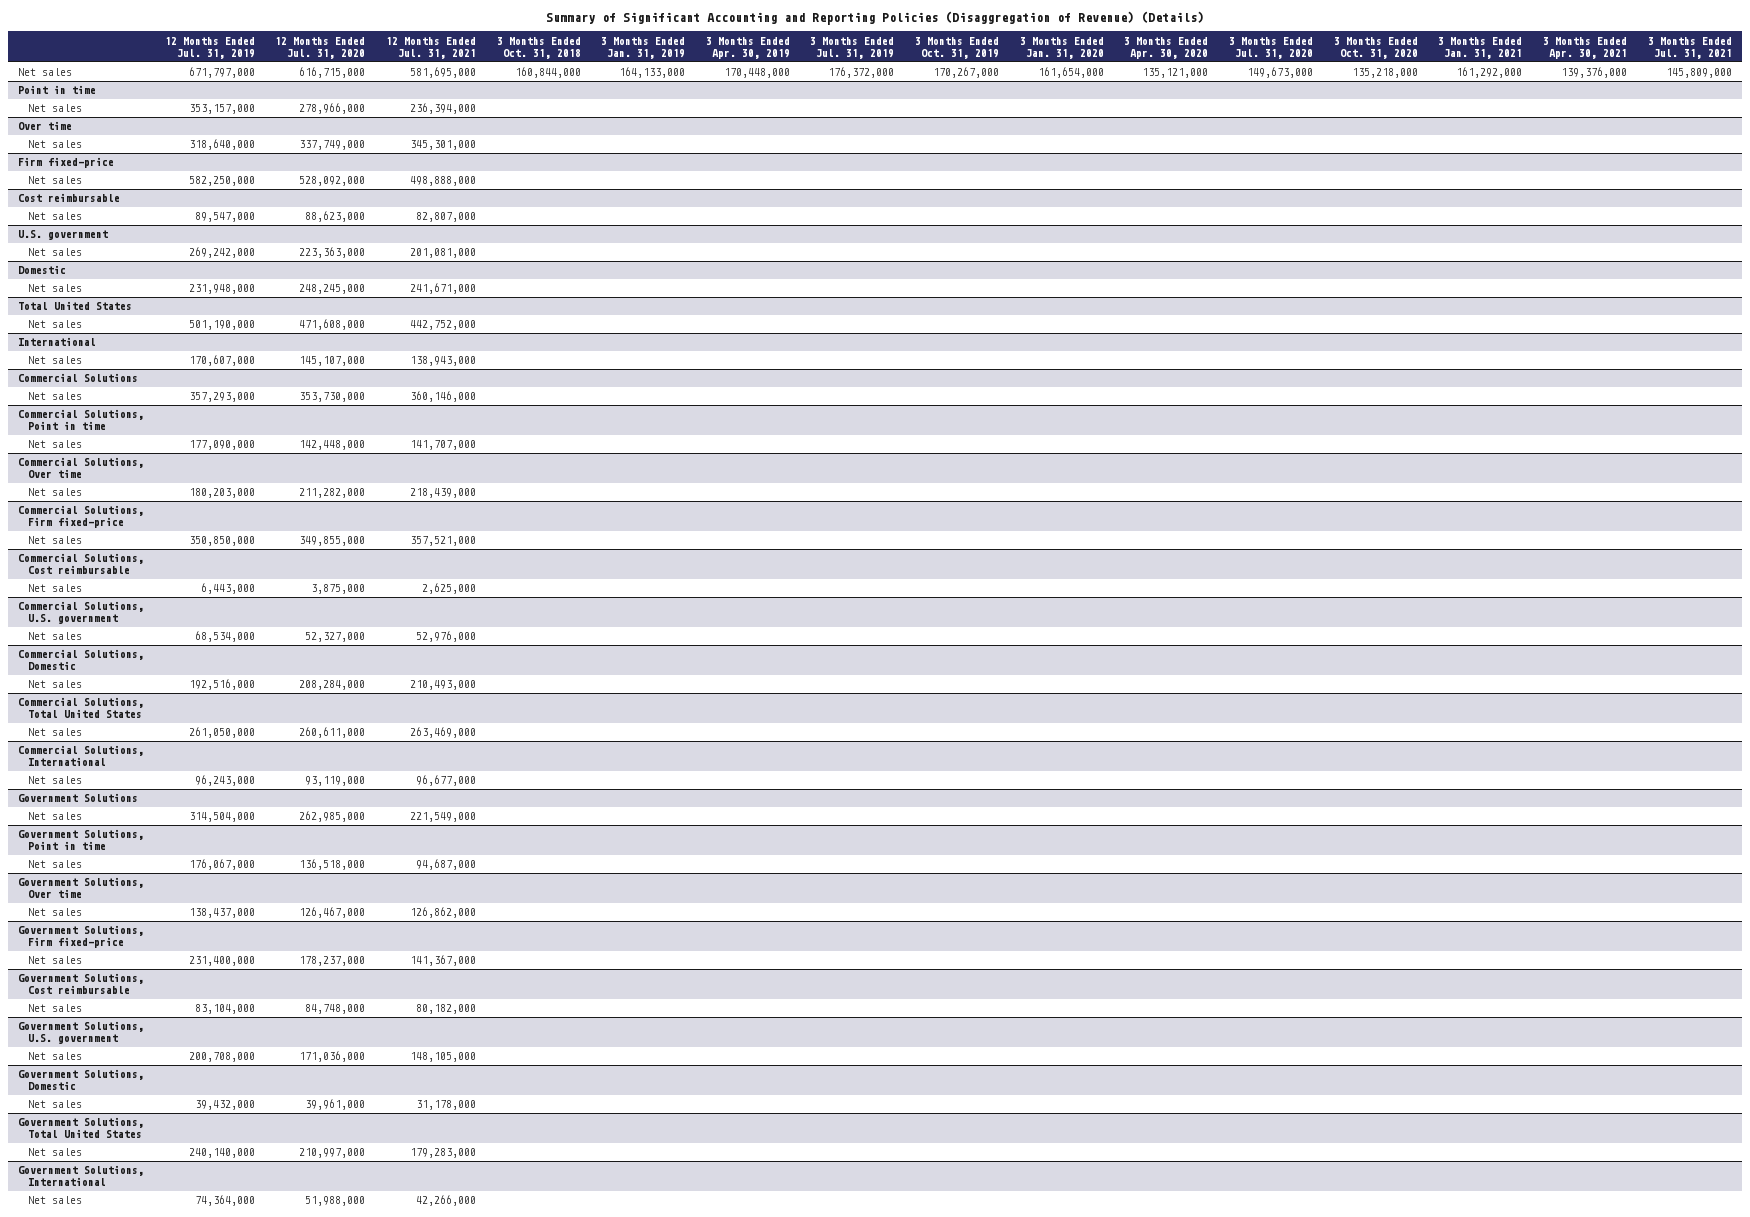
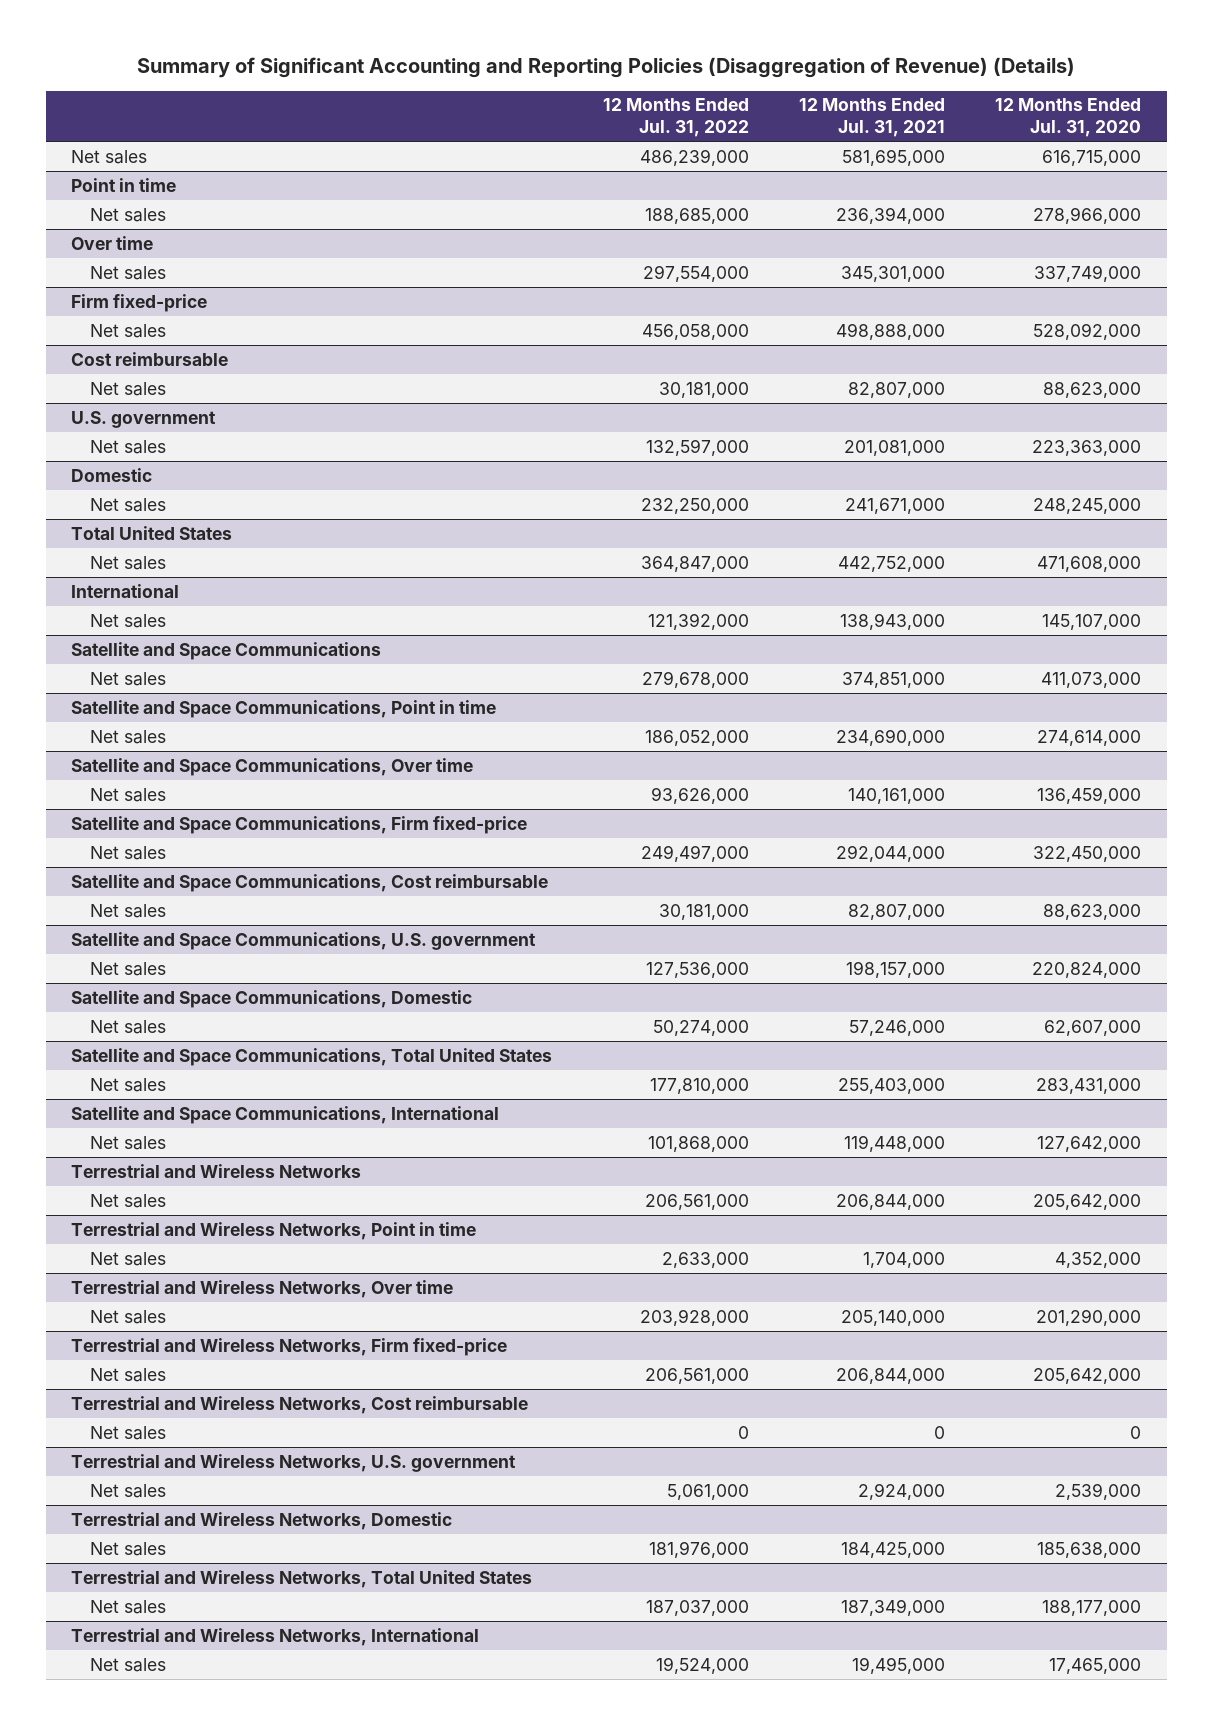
[164,36,255,59] 12 Months Ended Jul. 31, 2019 -> none
[496,36,581,59] 3 Months Ended Oct. 31, 2018 -> none
[601,36,686,59] 3 Months Ended Jan. 31, 2019 -> none
[705,36,790,59] 3 Months Ended Apr. 30, 2019 -> none
[810,36,895,59] 3 Months Ended Jul. 31, 2019 -> none
[915,36,1000,59] 3 Months Ended Oct. 31, 2019 -> none
[1019,36,1104,59] 3 Months Ended Jan. 31, 2020 -> none
[1124,36,1209,59] 3 Months Ended Apr. 30, 2020 -> none
[1228,36,1313,59] 3 Months Ended Jul. 31, 2020 -> none
[1333,36,1418,59] 3 Months Ended Oct. 31, 2020 -> none
[1438,36,1523,59] 3 Months Ended Jan. 31, 2021 -> none
[1542,36,1627,59] 3 Months Ended Apr. 30, 2021 -> none
[1647,36,1732,59] 3 Months Ended Jul. 31, 2021 -> none
none -> [602,98,749,138] 12 Months Ended Jul. 31, 2022
[18,373,139,383] Commercial Solutions -> none
[18,409,145,431] Commercial Solutions, Point in time -> none
[18,457,145,479] Commercial Solutions, Over time -> none
[18,505,145,529] Commercial Solutions, Firm fixed-price -> none
[18,553,145,575] Commercial Solutions, Cost reimbursable -> none
[18,601,145,625] Commercial Solutions, U.S. government -> none
[18,649,145,671] Commercial Solutions, Domestic -> none
[18,697,145,719] Commercial Solutions, Total United States -> none
[18,745,145,767] Commercial Solutions, International -> none
[18,793,139,803] Government Solutions -> none
[18,829,145,851] Government Solutions, Point in time -> none
[18,877,145,899] Government Solutions, Over time -> none
[18,925,145,949] Government Solutions, Firm fixed-price -> none
[18,973,145,995] Government Solutions, Cost reimbursable -> none
[18,1021,145,1045] Government Solutions, U.S. government -> none
[18,1069,145,1091] Government Solutions, Domestic -> none
[18,1117,145,1139] Government Solutions, Total United States -> none
[18,1165,145,1187] Government Solutions, International -> none
none -> [71,641,382,660] Satellite and Space Communications
[299,392,366,403] 353,730,000 -> [1041,671,1142,688] 411,073,000
[409,391,476,403] 360,146,000 -> [841,671,945,688] 374,851,000
none -> [71,699,497,718] Satellite and Space Communications, Point in time
[299,440,366,451] 142,448,000 -> [1037,729,1142,746] 274,614,000
[409,440,476,451] 141,707,000 -> [835,728,945,746] 234,690,000
none -> [71,757,474,776] Satellite and Space Communications, Over time
[299,488,366,499] 211,282,000 -> [1037,786,1142,804] 136,459,000
[409,488,476,499] 218,439,000 -> [847,787,945,804] 140,161,000
none -> [71,815,528,834] Satellite and Space Communications, Firm fixed-price
[299,536,366,547] 349,855,000 -> [1033,845,1142,862] 322,450,000
[409,536,476,547] 357,521,000 -> [835,844,945,862] 292,044,000
none -> [71,873,549,892] Satellite and Space Communications, Cost reimbursable
[311,584,366,595] 3,875,000 -> [1043,903,1142,920] 88,623,000
[421,583,476,595] 2,625,000 -> [847,903,945,920] 82,807,000
none -> [71,931,537,950] Satellite and Space Communications, U.S. government
[305,632,366,643] 52,327,000 -> [1032,961,1142,978] 220,824,000
[415,631,476,643] 52,976,000 -> [845,960,945,978] 198,157,000
none -> [71,989,473,1008] Satellite and Space Communications, Domestic
[299,680,366,691] 208,284,000 -> [1044,1019,1142,1036] 62,607,000
[409,680,476,691] 210,493,000 -> [848,1019,945,1036] 57,246,000
none -> [71,1047,553,1066] Satellite and Space Communications, Total United States
[299,727,366,739] 260,611,000 -> [1036,1077,1142,1094] 283,431,000
[409,727,476,739] 263,469,000 -> [837,1077,945,1094] 255,403,000
none -> [71,1105,500,1124] Satellite and Space Communications, International
[305,776,366,787] 93,119,000 -> [1037,1135,1142,1152] 127,642,000
[415,775,476,787] 96,677,000 -> [843,1134,945,1152] 119,448,000
none -> [71,1163,362,1178] Terrestrial and Wireless Networks
[299,811,366,823] 262,985,000 -> [1033,1193,1142,1210] 205,642,000
[409,812,476,823] 221,549,000 -> [835,1193,945,1210] 206,844,000
none -> [71,1221,477,1240] Terrestrial and Wireless Networks, Point in time
[299,859,366,871] 136,518,000 -> [1055,1251,1142,1268] 4,352,000
[415,859,476,871] 94,687,000 -> [862,1251,945,1268] 1,704,000
none -> [71,1279,454,1298] Terrestrial and Wireless Networks, Over time
[299,907,366,919] 126,467,000 -> [1036,1308,1142,1326] 201,290,000
[409,907,476,919] 126,862,000 -> [840,1309,945,1326] 205,140,000
none -> [71,1337,508,1356] Terrestrial and Wireless Networks, Firm fixed-price
[299,956,366,967] 178,237,000 -> [1033,1367,1142,1384] 205,642,000
[409,955,476,967] 141,367,000 -> [835,1367,945,1384] 206,844,000
none -> [71,1395,529,1414] Terrestrial and Wireless Networks, Cost reimbursable
[305,1004,366,1015] 84,748,000 -> [1130,1425,1142,1439] 0
[415,1004,476,1015] 80,182,000 -> [933,1425,945,1439] 0
none -> [71,1453,517,1472] Terrestrial and Wireless Networks, U.S. government
[299,1051,366,1063] 171,036,000 -> [1055,1482,1142,1500] 2,539,000
[409,1052,476,1063] 148,105,000 -> [857,1482,945,1500] 2,924,000
none -> [71,1511,453,1530] Terrestrial and Wireless Networks, Domestic
[305,1099,366,1111] 39,961,000 -> [1037,1541,1142,1558] 185,638,000
[415,1100,476,1111] 31,178,000 -> [840,1541,945,1558] 184,425,000
none -> [71,1569,533,1588] Terrestrial and Wireless Networks, Total United States
[299,1148,366,1159] 210,997,000 -> [1042,1599,1142,1616] 188,177,000
[409,1148,476,1159] 179,283,000 -> [840,1598,945,1616] 187,349,000
none -> [71,1627,480,1646] Terrestrial and Wireless Networks, International
[305,1196,366,1207] 51,988,000 -> [1049,1657,1142,1674] 17,465,000
[415,1195,476,1207] 42,266,000 -> [851,1656,945,1674] 19,495,000

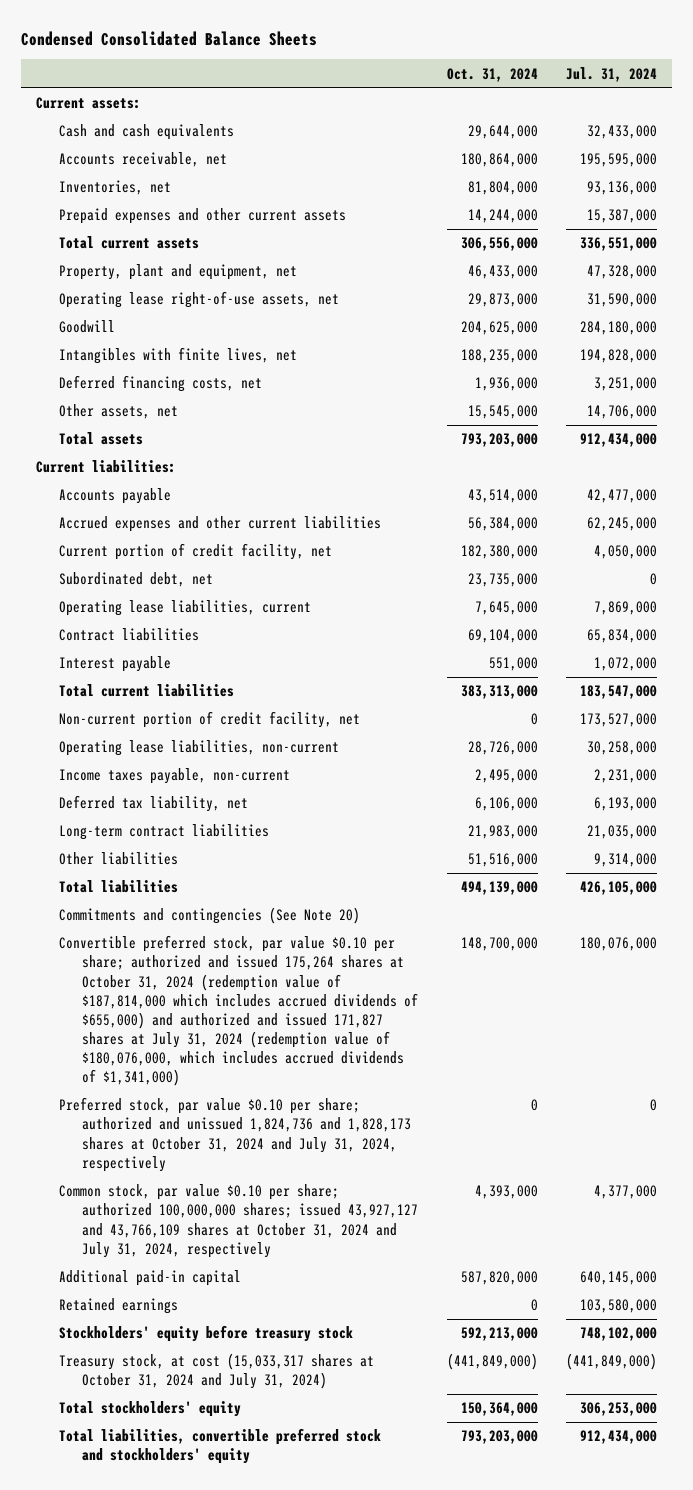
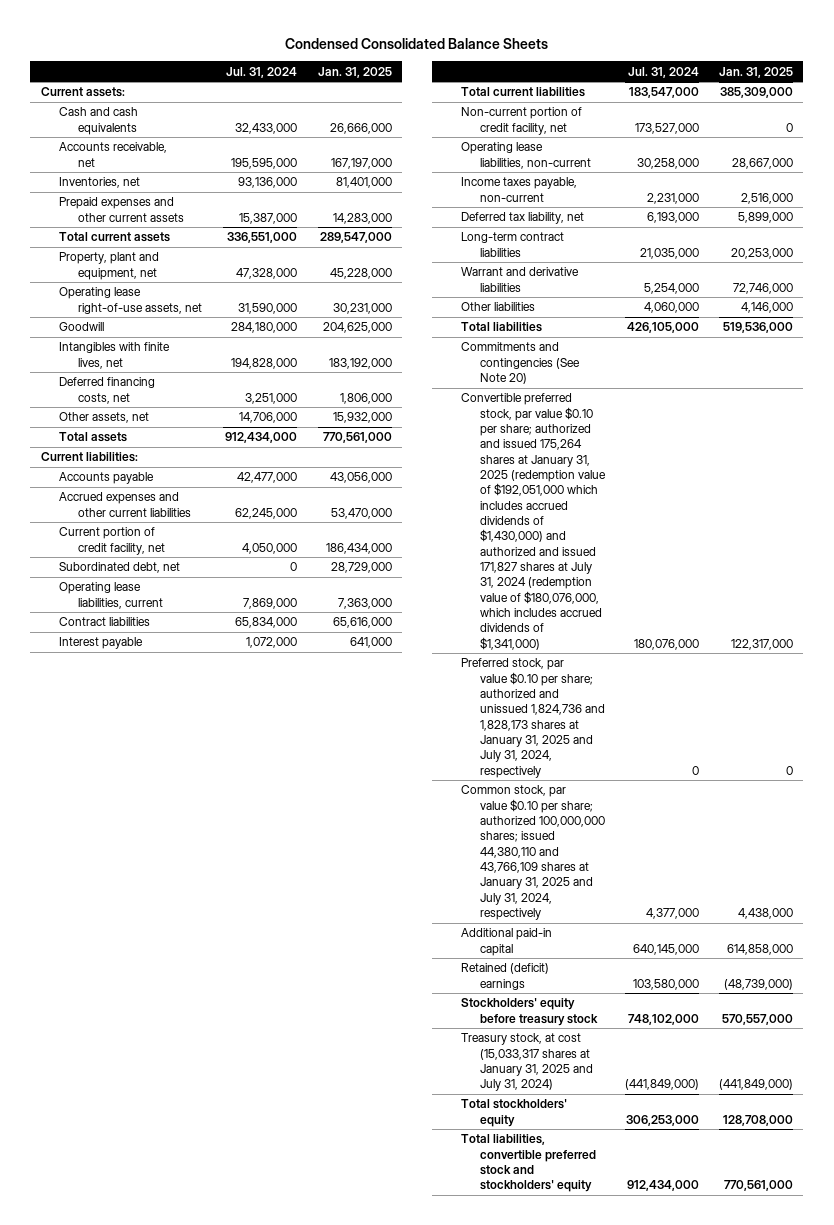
[446,67,538,82] Oct. 31, 2024 -> none
none -> [317,66,392,78] Jan. 31, 2025
none -> [460,267,579,292] Warrant and derivative liabilities
[594,853,658,868] 9,314,000 -> [643,302,699,314] 4,060,000
[58,935,418,1087] Convertible preferred stock, par value $0.10 per share; authorized and issued 175,264 shares at October 31, 2024 (redemption value of $187,814,000 which includes accrued dividends of $655,000) and authorized and issued 171,827 shares at July 31, 2024 (redemption value of $180,076,000, which includes accrued dividends of $1,341,000) -> [460,393,606,650] Convertible preferred stock, par value $0.10 per share; authorized and issued 175,264 shares at January 31, 2025 (redemption value of $192,051,000 which includes accrued dividends of $1,430,000) and authorized and issued 171,827 shares at July 31, 2024 (redemption value of $180,076,000, which includes accrued dividends of $1,341,000)
[58,1097,411,1172] Preferred stock, par value $0.10 per share; authorized and unissued 1,824,736 and 1,828,173 shares at October 31, 2024 and July 31, 2024, respectively -> [460,658,605,778] Preferred stock, par value $0.10 per share; authorized and unissued 1,824,736 and 1,828,173 shares at January 31, 2025 and July 31, 2024, respectively
[58,1184,418,1258] Common stock, par value $0.10 per share; authorized 100,000,000 shares; issued 43,927,127 and 43,766,109 shares at October 31, 2024 and July 31, 2024, respectively -> [460,785,605,920] Common stock, par value $0.10 per share; authorized 100,000,000 shares; issued 44,380,110 and 43,766,109 shares at January 31, 2025 and July 31, 2024, respectively
[58,1298,178,1315] Retained earnings -> [460,963,549,990] Retained (deficit) earnings
[58,1353,374,1390] Treasury stock, at cost (15,033,317 shares at October 31, 2024 and July 31, 2024) -> [460,1033,593,1092] Treasury stock, at cost (15,033,317 shares at January 31, 2025 and July 31, 2024)

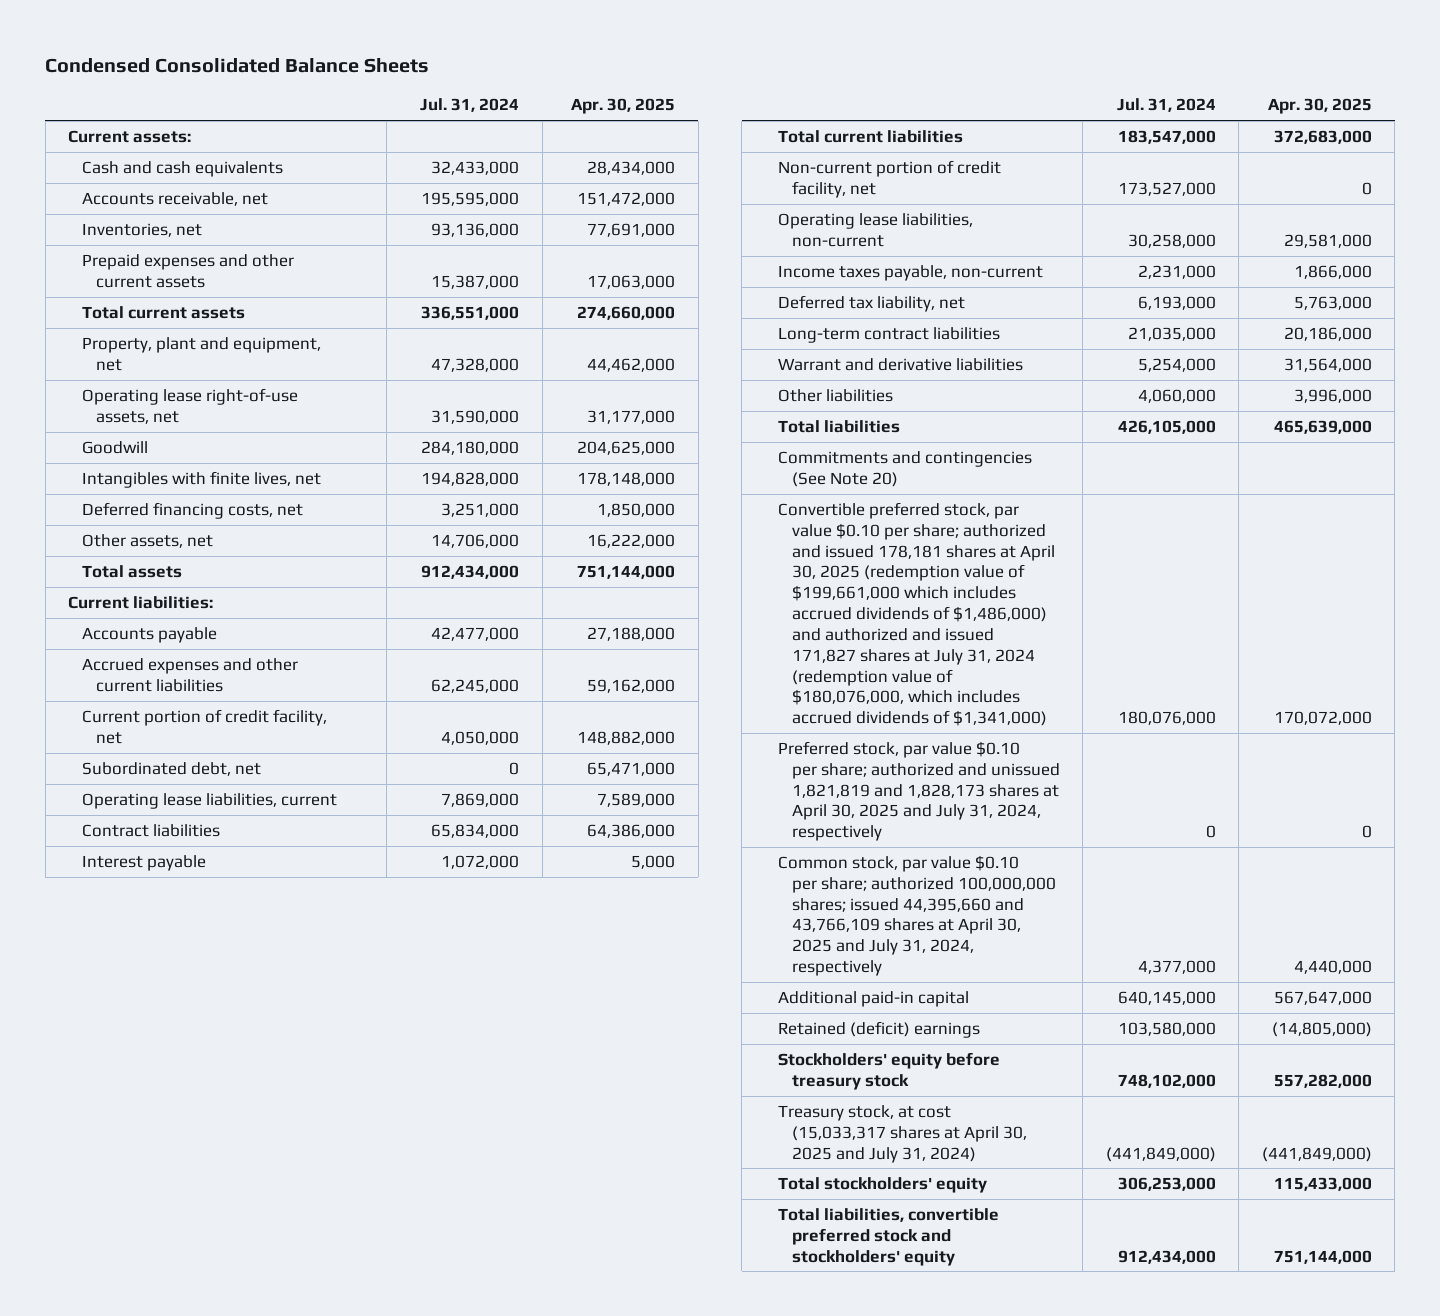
[317,66,392,78] Jan. 31, 2025 -> none
none -> [571,98,676,115] Apr. 30, 2025
[460,393,606,650] Convertible preferred stock, par value $0.10 per share; authorized and issued 175,264 shares at January 31, 2025 (redemption value of $192,051,000 which includes accrued dividends of $1,430,000) and authorized and issued 171,827 shares at July 31, 2024 (redemption value of $180,076,000, which includes accrued dividends of $1,341,000) -> [778,502,1055,727] Convertible preferred stock, par value $0.10 per share; authorized and issued 178,181 shares at April 30, 2025 (redemption value of $199,661,000 which includes accrued dividends of $1,486,000) and authorized and issued 171,827 shares at July 31, 2024 (redemption value of $180,076,000, which includes accrued dividends of $1,341,000)
[460,658,605,778] Preferred stock, par value $0.10 per share; authorized and unissued 1,824,736 and 1,828,173 shares at January 31, 2025 and July 31, 2024, respectively -> [778,741,1060,842] Preferred stock, par value $0.10 per share; authorized and unissued 1,821,819 and 1,828,173 shares at April 30, 2025 and July 31, 2024, respectively
[460,785,605,920] Common stock, par value $0.10 per share; authorized 100,000,000 shares; issued 44,380,110 and 43,766,109 shares at January 31, 2025 and July 31, 2024, respectively -> [778,855,1056,977] Common stock, par value $0.10 per share; authorized 100,000,000 shares; issued 44,395,660 and 43,766,109 shares at April 30, 2025 and July 31, 2024, respectively
[460,1033,593,1092] Treasury stock, at cost (15,033,317 shares at January 31, 2025 and July 31, 2024) -> [778,1105,1027,1163] Treasury stock, at cost (15,033,317 shares at April 30, 2025 and July 31, 2024)

